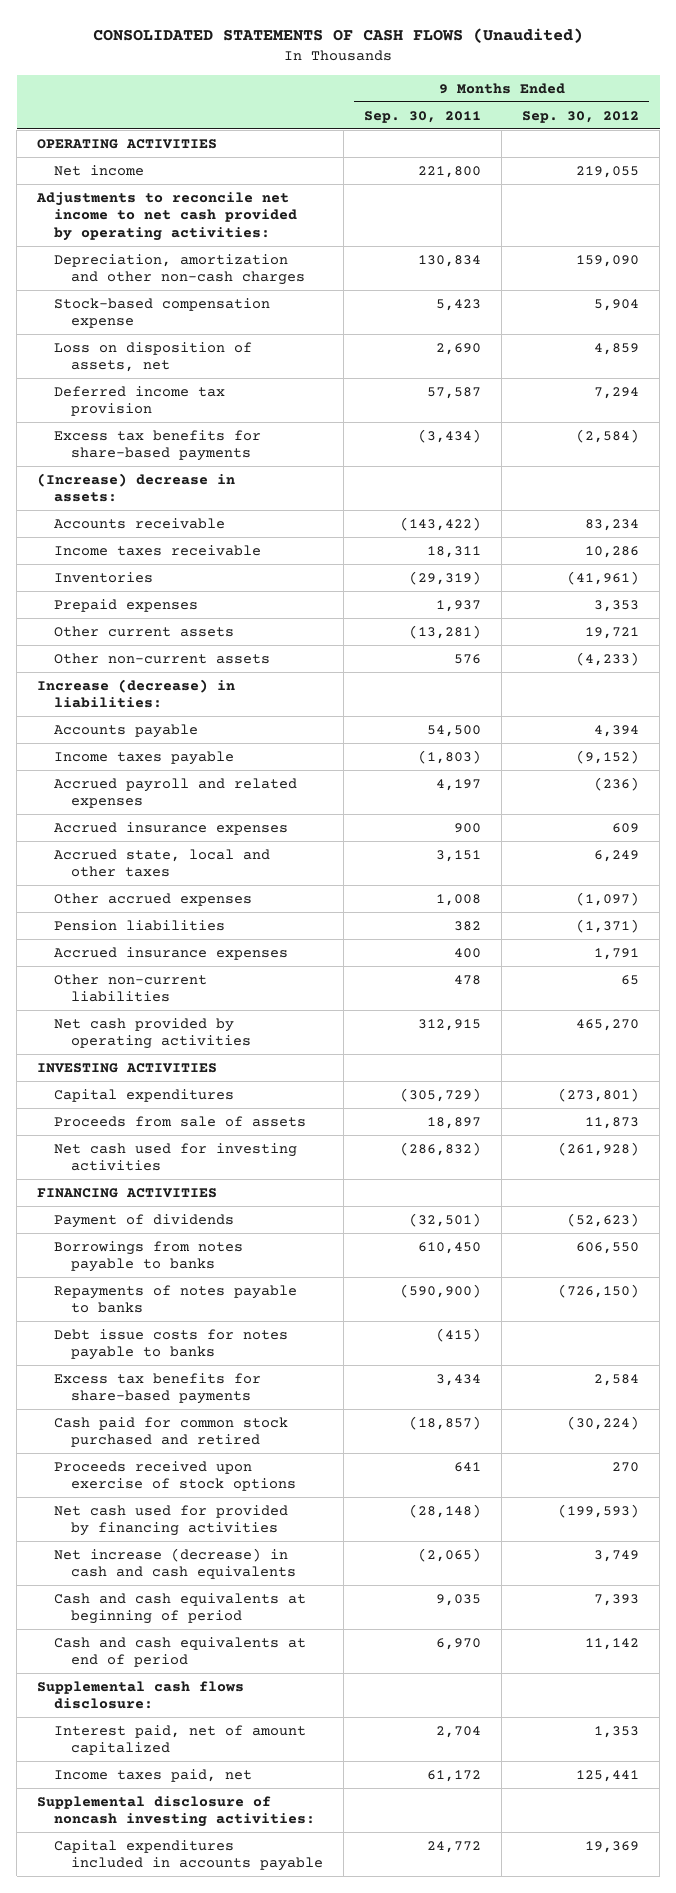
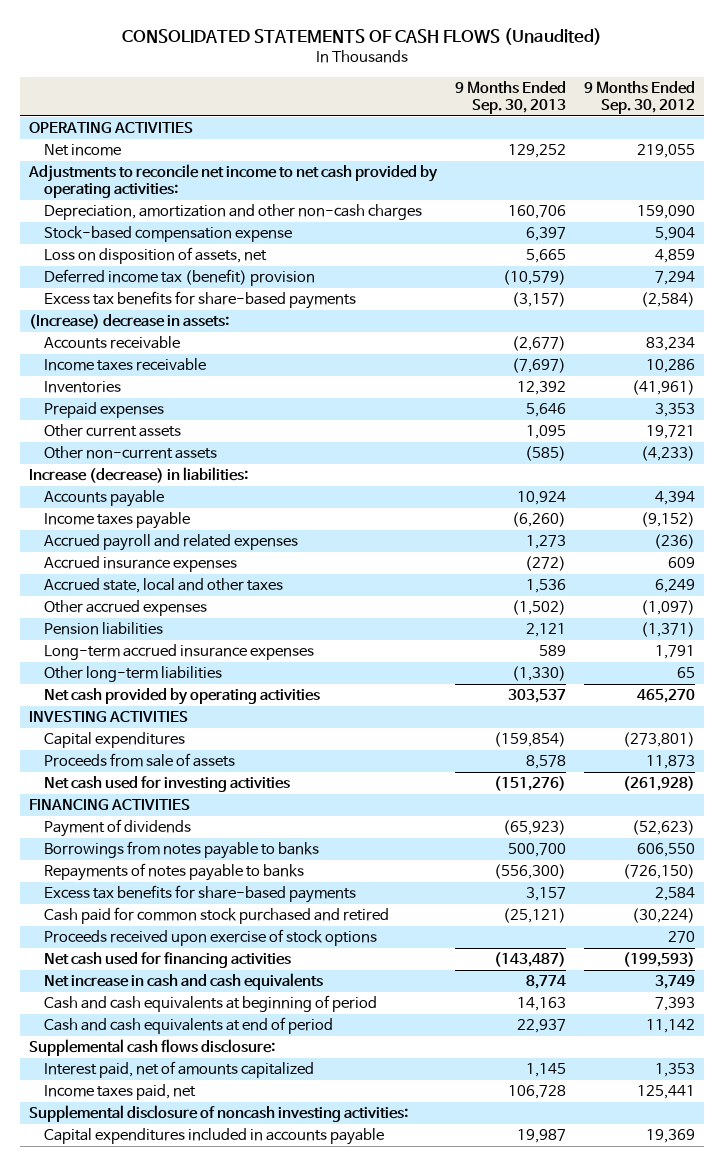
[364,110,482,123] Sep. 30, 2011 -> none
none -> [455,80,567,115] 9 Months Ended Sep. 30, 2013
[54,385,226,417] Deferred income tax provision -> [43,269,315,287] Deferred income tax (benefit) provision
[54,946,289,960] Accrued insurance expenses -> [43,644,314,661] Long-term accrued insurance expenses
[54,973,208,1003] Other non-current liabilities -> [43,666,222,683] Other long-term liabilities
[54,1328,289,1361] Debt issue costs for notes payable to banks -> none
[54,1504,289,1537] Net cash used for provided by financing activities -> [43,952,291,969] Net cash used for financing activities
[54,1547,297,1580] Net increase (decrease) in cash and cash equivalents -> [43,973,323,991] Net increase in cash and cash equivalents
[54,1724,307,1756] Interest paid, net of amount capitalized -> [43,1061,314,1079] Interest paid, net of amounts capitalized

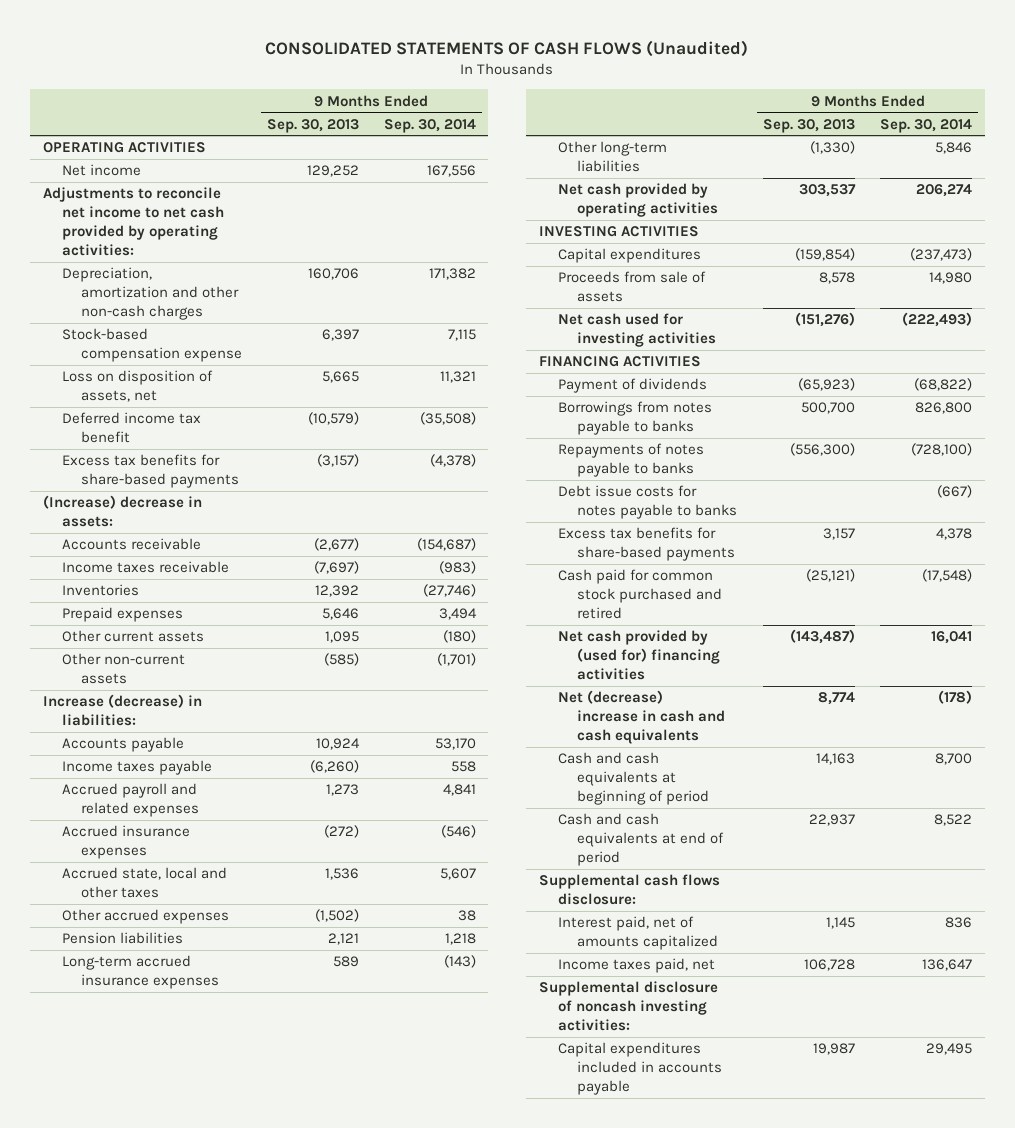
[584,80,696,115] 9 Months Ended Sep. 30, 2012 -> none
none -> [383,118,476,133] Sep. 30, 2014
[43,269,315,287] Deferred income tax (benefit) provision -> [61,412,201,444] Deferred income tax benefit
none -> [557,485,738,520] Debt issue costs for notes payable to banks
[43,929,377,947] Proceeds received upon exercise of stock options -> none
[43,952,291,969] Net cash used for financing activities -> [557,630,721,681] Net cash provided by (used for) financing activities
[43,973,323,991] Net increase in cash and cash equivalents -> [557,690,726,745] Net (decrease) increase in cash and cash equivalents

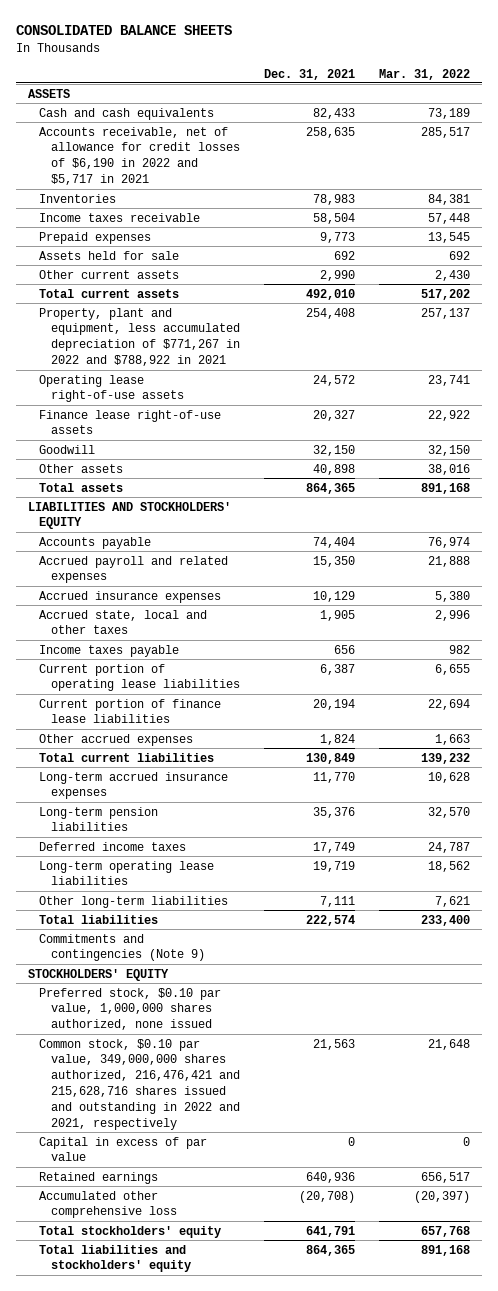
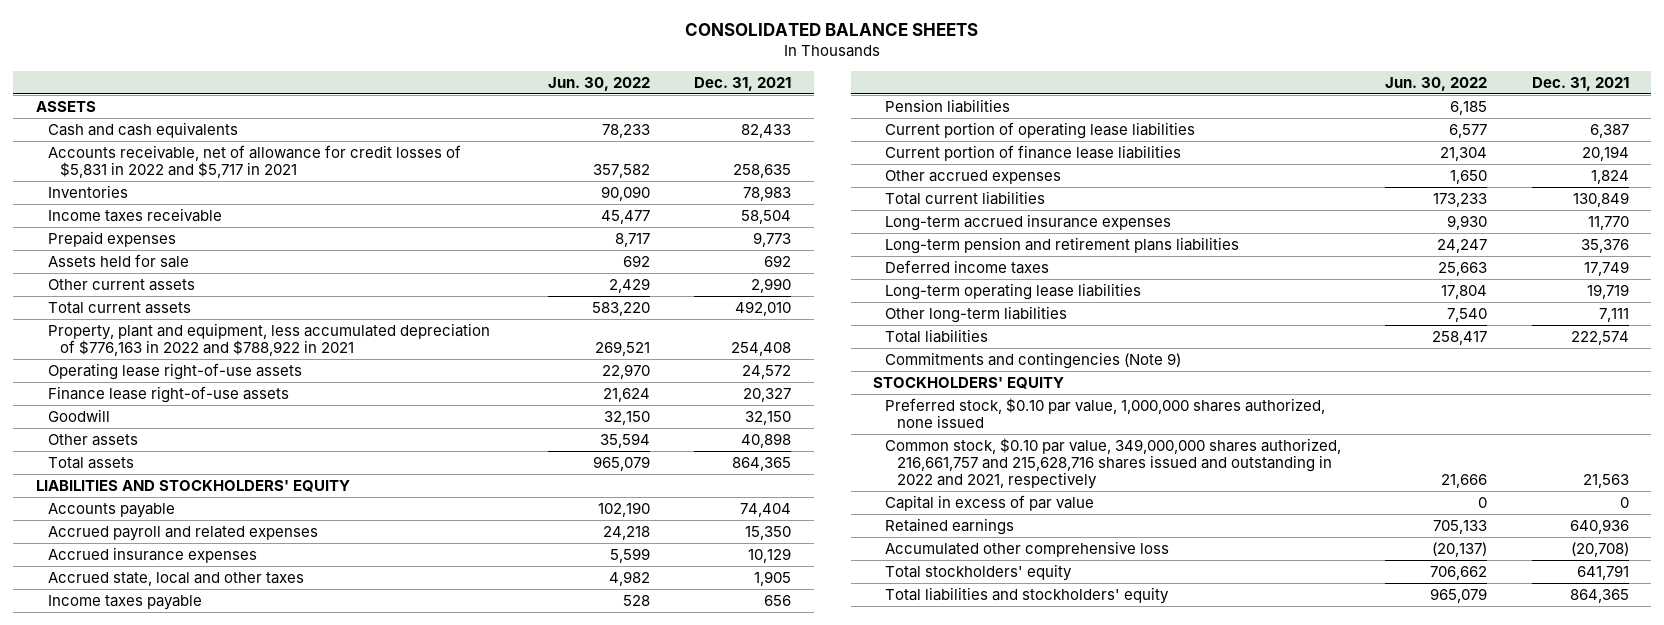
[378,68,470,80] Mar. 31, 2022 -> none
none -> [548,76,651,91] Jun. 30, 2022
[39,126,240,186] Accounts receivable, net of allowance for credit losses of $6,190 in 2022 and $5,717 in 2021 -> [47,144,461,178] Accounts receivable, net of allowance for credit losses of $5,831 in 2022 and $5,717 in 2021
[39,307,240,367] Property, plant and equipment, less accumulated depreciation of $771,267 in 2022 and $788,922 in 2021 -> [47,322,490,356] Property, plant and equipment, less accumulated depreciation of $776,163 in 2022 and $788,922 in 2021
none -> [884,98,1010,113] Pension liabilities
[39,806,159,832] Long-term pension liabilities -> [884,236,1239,254] Long-term pension and retirement plans liabilities
[39,1038,240,1130] Common stock, $0.10 par value, 349,000,000 shares authorized, 216,476,421 and 215,628,716 shares issued and outstanding in 2022 and 2021, respectively -> [884,437,1341,490] Common stock, $0.10 par value, 349,000,000 shares authorized, 216,661,757 and 215,628,716 shares issued and outstanding in 2022 and 2021, respectively

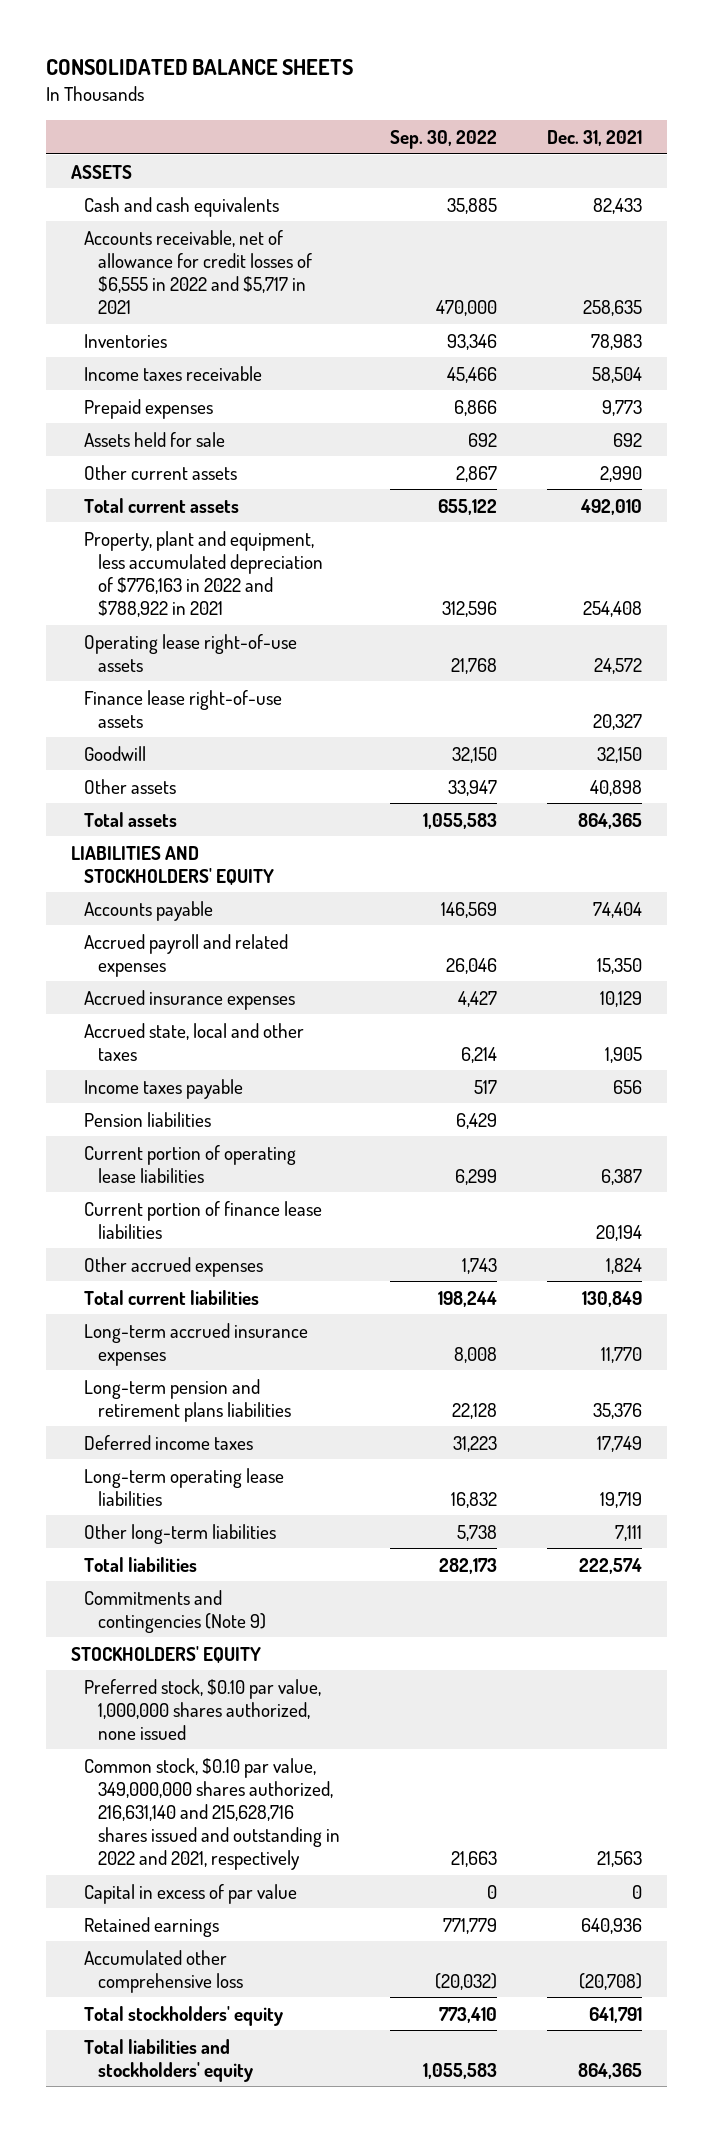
[548,76,651,91] Jun. 30, 2022 -> none
none -> [390,130,498,150] Sep. 30, 2022
[47,144,461,178] Accounts receivable, net of allowance for credit losses of $5,831 in 2022 and $5,717 in 2021 -> [84,229,313,314] Accounts receivable, net of allowance for credit losses of $6,555 in 2022 and $5,717 in 2021
[884,437,1341,490] Common stock, $0.10 par value, 349,000,000 shares authorized, 216,661,757 and 215,628,716 shares issued and outstanding in 2022 and 2021, respectively -> [84,1757,341,1870] Common stock, $0.10 par value, 349,000,000 shares authorized, 216,631,140 and 215,628,716 shares issued and outstanding in 2022 and 2021, respectively

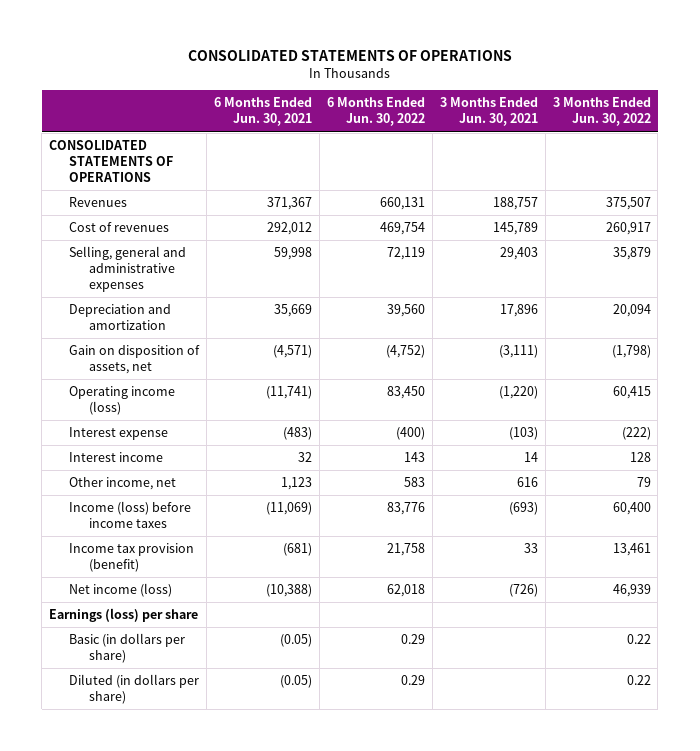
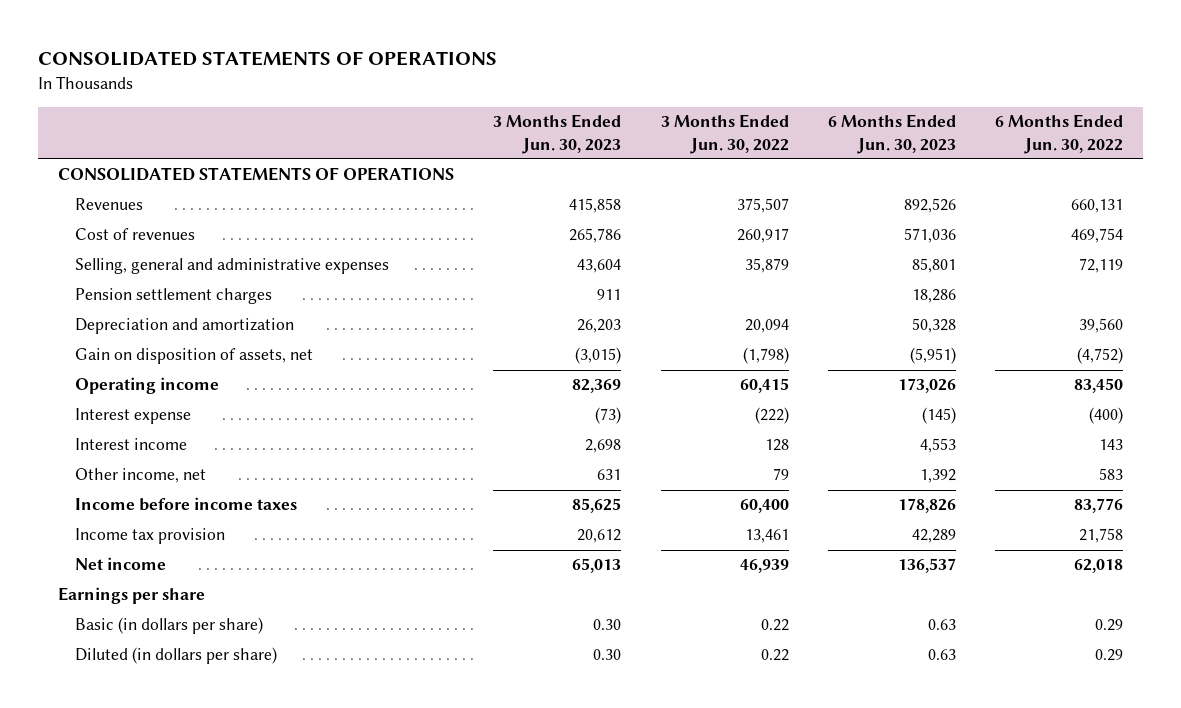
[213,97,312,127] 6 Months Ended Jun. 30, 2021 -> none
[439,97,538,127] 3 Months Ended Jun. 30, 2021 -> none
none -> [493,114,622,154] 3 Months Ended Jun. 30, 2023
none -> [827,114,956,154] 6 Months Ended Jun. 30, 2023
none -> [75,288,273,305] Pension settlement charges
[69,386,176,416] Operating income (loss) -> [75,377,220,395] Operating income
[69,501,192,529] Income (loss) before income taxes -> [75,497,298,512] Income before income taxes
[69,543,195,573] Income tax provision (benefit) -> [75,528,226,545] Income tax provision
[69,583,173,598] Net income (loss) -> [75,557,167,571] Net income
[49,608,199,623] Earnings (loss) per share -> [57,587,205,605] Earnings per share

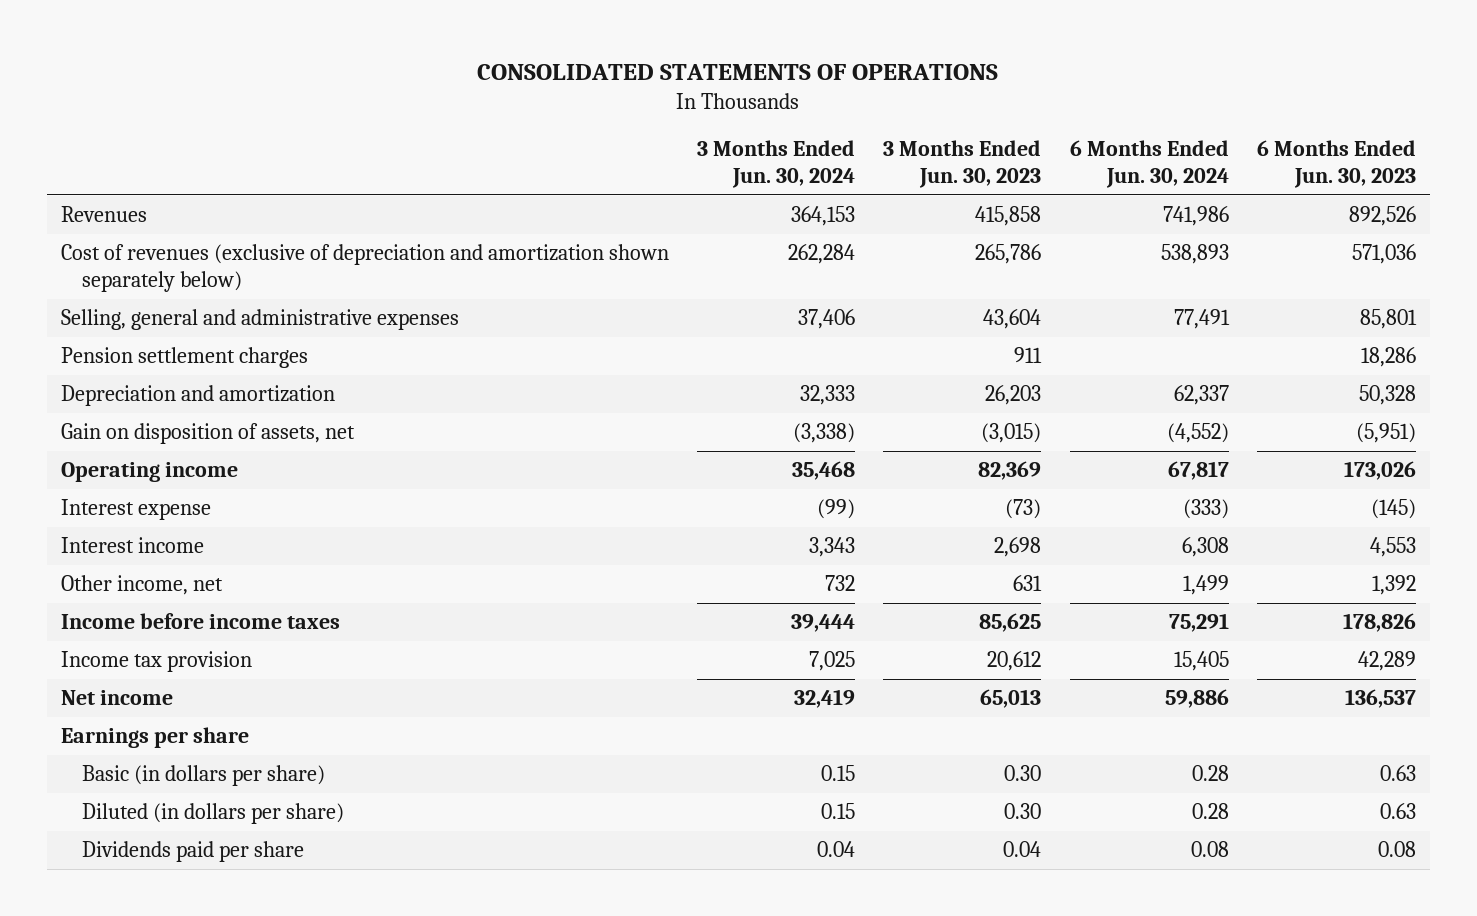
[660,114,789,154] 3 Months Ended Jun. 30, 2022 -> none
[995,114,1124,154] 6 Months Ended Jun. 30, 2022 -> none
none -> [697,140,856,189] 3 Months Ended Jun. 30, 2024
none -> [1069,140,1229,189] 6 Months Ended Jun. 30, 2024
[57,167,454,182] CONSOLIDATED STATEMENTS OF OPERATIONS -> none
[75,228,196,241] Cost of revenues -> [61,244,670,293] Cost of revenues (exclusive of depreciation and amortization shown separately below)
none -> [82,841,305,863] Dividends paid per share

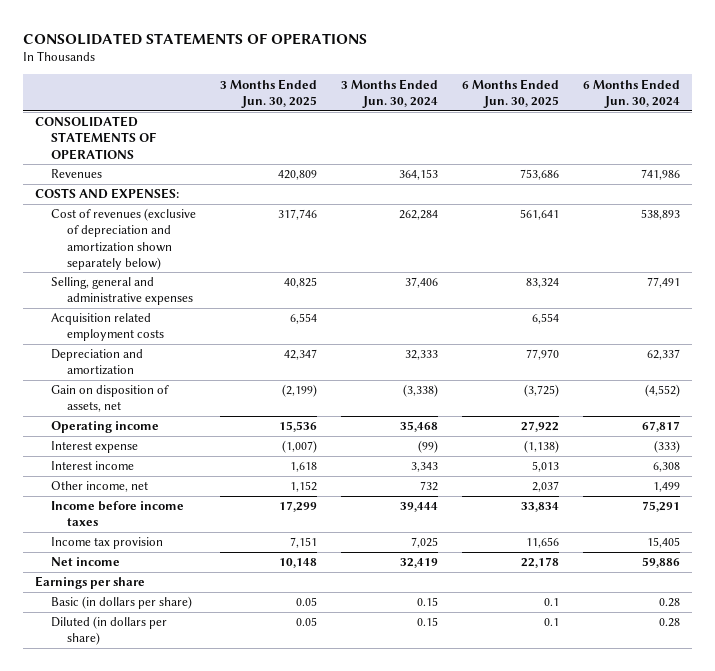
[883,140,1042,189] 3 Months Ended Jun. 30, 2023 -> none
[1256,140,1416,189] 6 Months Ended Jun. 30, 2023 -> none
none -> [220,78,318,108] 3 Months Ended Jun. 30, 2025
none -> [462,78,560,108] 6 Months Ended Jun. 30, 2025
none -> [35,116,157,160] CONSOLIDATED STATEMENTS OF OPERATIONS
none -> [35,188,180,200] COSTS AND EXPENSES:
[61,347,309,369] Pension settlement charges -> none
none -> [51,313,164,342] Acquisition related employment costs
[82,841,305,863] Dividends paid per share -> none

